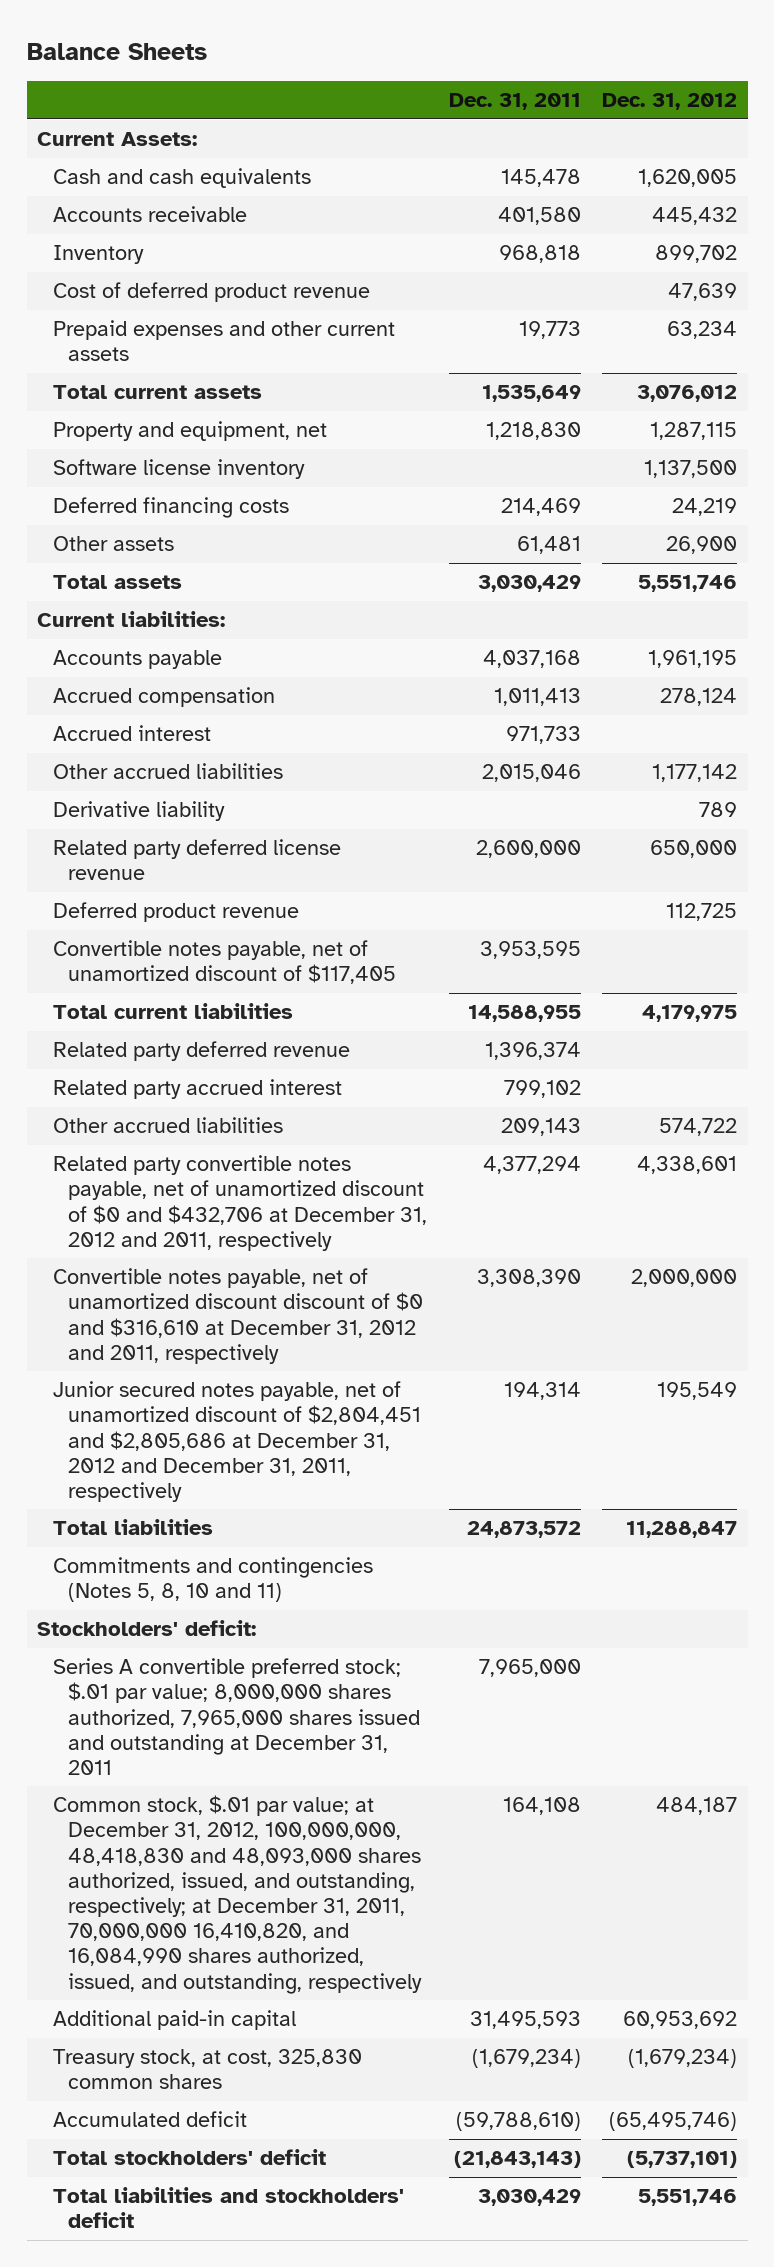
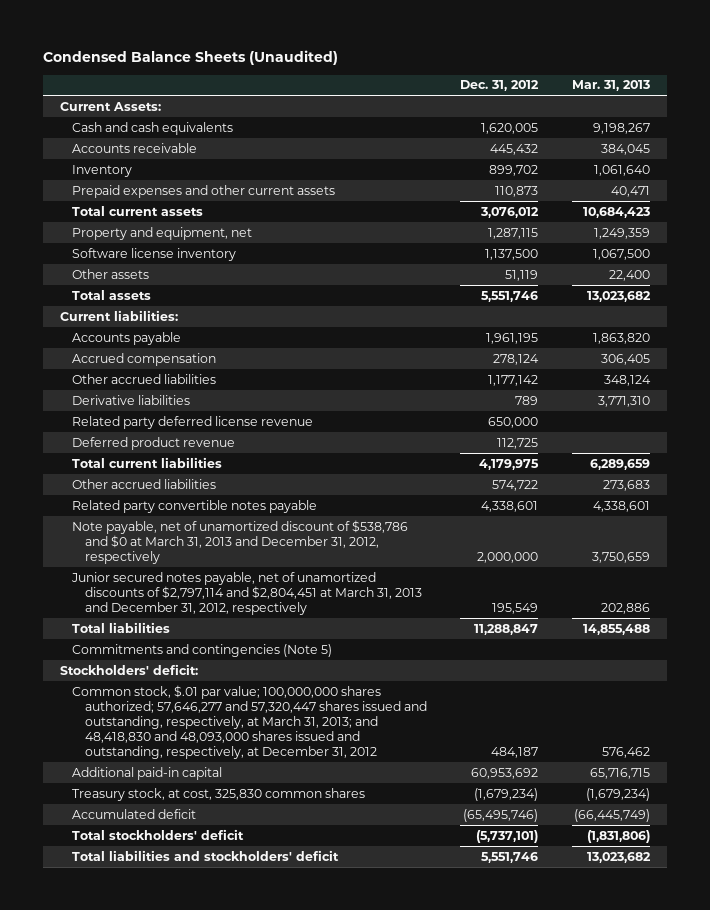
[26,42,207,60] Balance Sheets -> [43,50,339,66] Condensed Balance Sheets (Unaudited)
[448,93,581,111] Dec. 31, 2011 -> none
none -> [572,80,651,92] Mar. 31, 2013
[52,282,370,303] Cost of deferred product revenue -> none
[667,321,738,340] 63,234 -> [495,185,539,197] 110,873
[52,497,289,519] Deferred financing costs -> none
[666,536,738,555] 26,900 -> [505,269,539,281] 51,119
[52,725,211,742] Accrued interest -> none
[52,801,225,822] Derivative liability -> [72,394,191,405] Derivative liabilities
[52,940,397,985] Convertible notes payable, net of unamortized discount of $117,405 -> none
[52,1041,350,1062] Related party deferred revenue -> none
[52,1079,342,1100] Related party accrued interest -> none
[52,1155,428,1251] Related party convertible notes payable, net of unamortized discount of $0 and $432,706 at December 31, 2012 and 2011, respectively -> [72,499,318,513] Related party convertible notes payable
[52,1268,424,1364] Convertible notes payable, net of unamortized discount discount of $0 and $316,610 at December 31, 2012 and 2011, respectively -> [72,519,409,564] Note payable, net of unamortized discount of $538,786 and $0 at March 31, 2013 and December 31, 2012, respectively
[52,1381,422,1502] Junior secured notes payable, net of unamortized discount of $2,804,451 and $2,805,686 at December 31, 2012 and December 31, 2011, respectively -> [71,571,422,615] Junior secured notes payable, net of unamortized discounts of $2,797,114 and $2,804,451 at March 31, 2013 and December 31, 2012, respectively
[52,1557,373,1603] Commitments and contingencies (Notes 5, 8, 10 and 11) -> [72,643,333,657] Commitments and contingencies (Note 5)
[52,1658,421,1775] Series A convertible preferred stock; $.01 par value; 8,000,000 shares authorized, 7,965,000 shares issued and outstanding at December 31, 2011 -> none
[52,1795,423,1994] Common stock, $.01 par value; at December 31, 2012, 100,000,000, 48,418,830 and 48,093,000 shares authorized, issued, and outstanding, respectively; at December 31, 2011, 70,000,000 16,410,820, and 16,084,990 shares authorized, issued, and outstanding, respectively -> [72,684,427,759] Common stock, $.01 par value; 100,000,000 shares authorized; 57,646,277 and 57,320,447 shares issued and outstanding, respectively, at March 31, 2013; and 48,418,830 and 48,093,000 shares issued and outstanding, respectively, at December 31, 2012

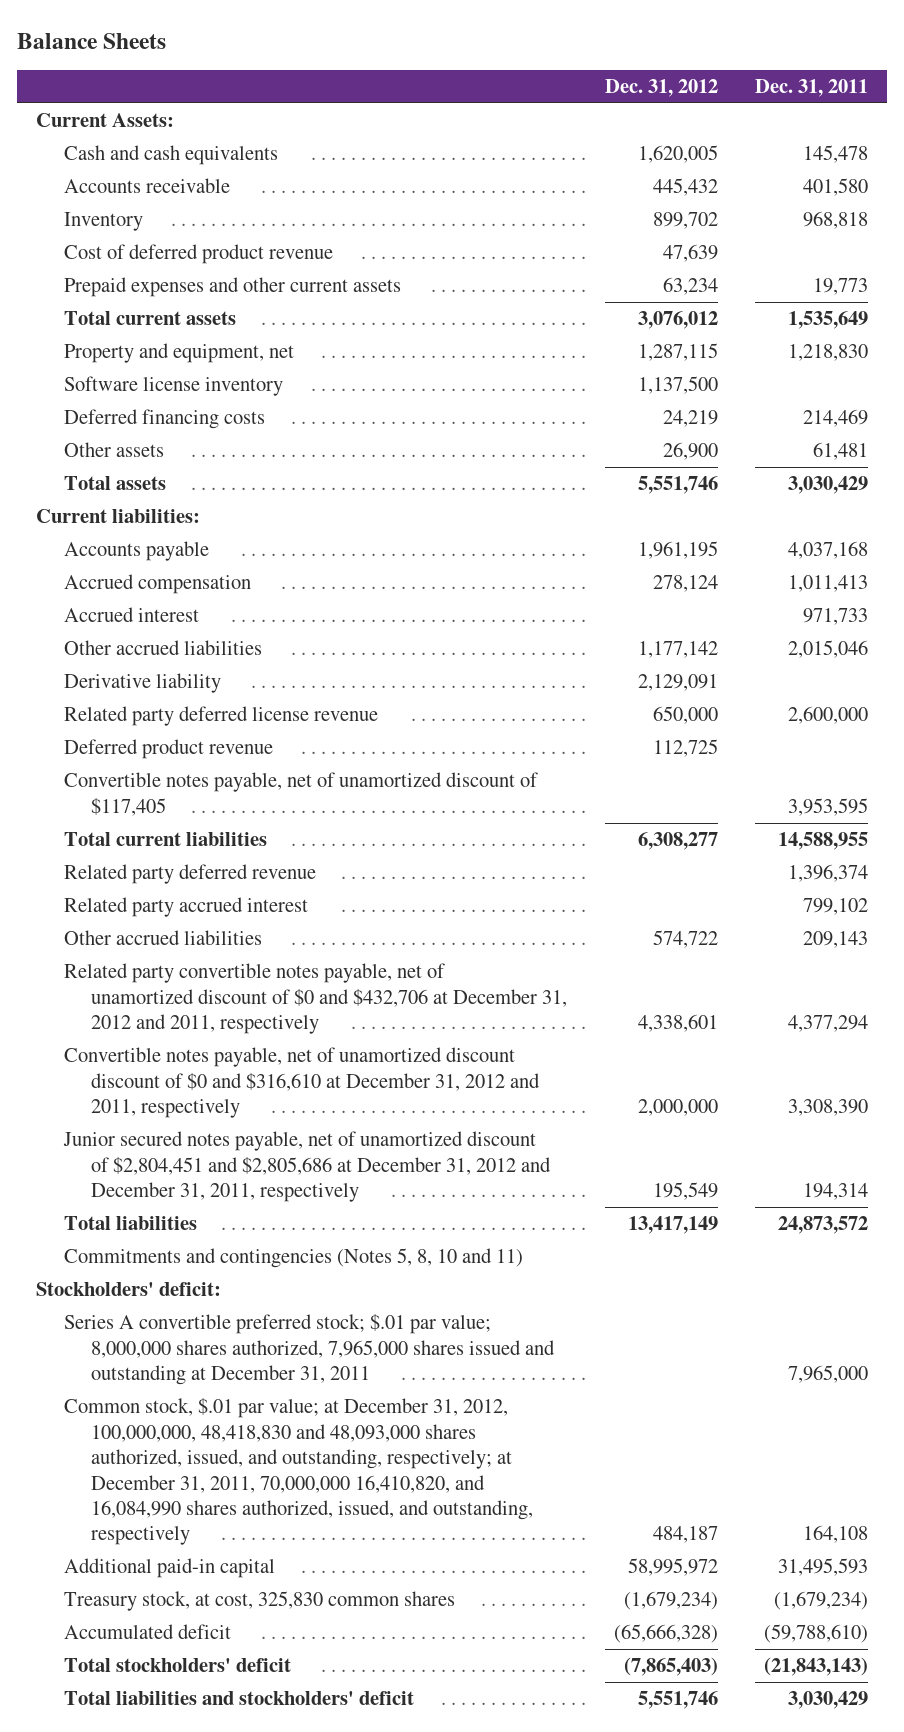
[43,50,339,66] Condensed Balance Sheets (Unaudited) -> [17,33,167,50] Balance Sheets
[572,80,651,92] Mar. 31, 2013 -> none
none -> [755,79,869,98] Dec. 31, 2011
none -> [63,244,333,265] Cost of deferred product revenue
[495,185,539,197] 110,873 -> [662,277,718,296] 63,234
none -> [63,409,265,430] Deferred financing costs
[505,269,539,281] 51,119 -> [662,442,718,461] 26,900
none -> [63,607,199,623] Accrued interest
[72,394,191,405] Derivative liabilities -> [63,673,221,694] Derivative liability
[515,395,539,405] 789 -> [637,674,718,692] 2,129,091
none -> [63,772,538,816] Convertible notes payable, net of unamortized discount of $117,405
[479,458,540,470] 4,179,975 -> [637,832,718,851] 6,308,277
none -> [63,864,316,885] Related party deferred revenue
none -> [63,897,308,918] Related party accrued interest
[72,499,318,513] Related party convertible notes payable -> [63,963,568,1035] Related party convertible notes payable, net of unamortized discount of $0 and $432,706 at December 31, 2012 and 2011, respectively
[72,519,409,564] Note payable, net of unamortized discount of $538,786 and $0 at March 31, 2013 and December 31, 2012, respectively -> [63,1047,541,1119] Convertible notes payable, net of unamortized discount discount of $0 and $316,610 at December 31, 2012 and 2011, respectively
[71,571,422,615] Junior secured notes payable, net of unamortized discounts of $2,797,114 and $2,804,451 at March 31, 2013 and December 31, 2012, respectively -> [62,1131,552,1203] Junior secured notes payable, net of unamortized discount of $2,804,451 and $2,805,686 at December 31, 2012 and December 31, 2011, respectively
[474,623,539,635] 11,288,847 -> [627,1216,718,1235] 13,417,149
[72,643,333,657] Commitments and contingencies (Note 5) -> [63,1248,523,1269] Commitments and contingencies (Notes 5, 8, 10 and 11)
none -> [63,1314,556,1386] Series A convertible preferred stock; $.01 par value; 8,000,000 shares authorized, 7,965,000 shares issued and outstanding at December 31, 2011
[72,684,427,759] Common stock, $.01 par value; 100,000,000 shares authorized; 57,646,277 and 57,320,447 shares issued and outstanding, respectively, at March 31, 2013; and 48,418,830 and 48,093,000 shares issued and outstanding, respectively, at December 31, 2012 -> [63,1398,534,1546] Common stock, $.01 par value; at December 31, 2012, 100,000,000, 48,418,830 and 48,093,000 shares authorized, issued, and outstanding, respectively; at December 31, 2011, 70,000,000 16,410,820, and 16,084,990 shares authorized, issued, and outstanding, respectively
[471,767,539,779] 60,953,692 -> [627,1558,718,1577] 58,995,972
[463,808,539,822] (65,495,746) -> [613,1624,718,1644] (65,666,328)
[476,829,539,843] (5,737,101) -> [623,1657,718,1677] (7,865,403)

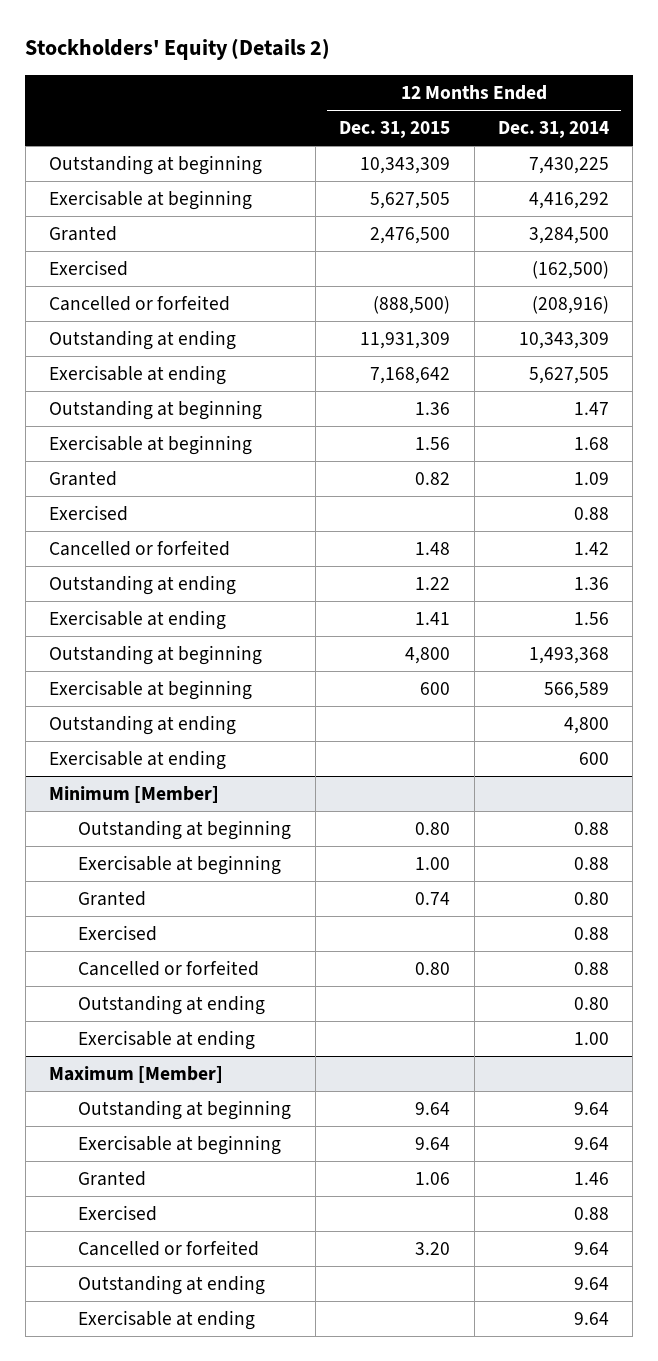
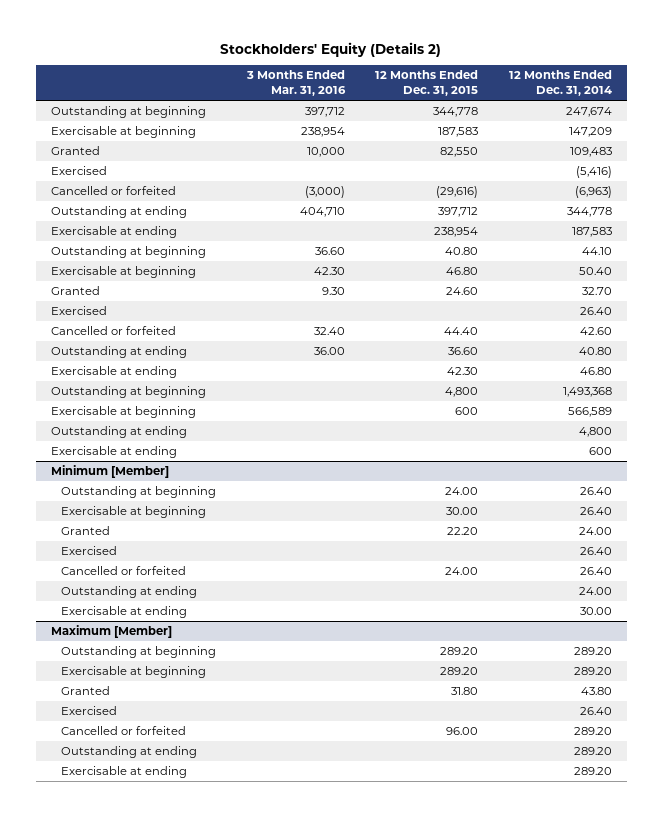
none -> [245,70,346,97] 3 Months Ended Mar. 31, 2016
[360,157,451,175] 10,343,309 -> [433,106,479,117] 344,778
[529,157,610,175] 7,430,225 -> [565,106,612,117] 247,674
[370,192,451,210] 5,627,505 -> [438,126,479,137] 187,583
[529,192,610,210] 4,416,292 -> [568,126,612,137] 147,209
[370,227,451,245] 2,476,500 -> [440,146,479,157] 82,550
[529,227,610,245] 3,284,500 -> [569,146,612,157] 109,483
[532,261,610,280] (162,500) -> [575,165,612,178] (5,416)
[373,296,451,315] (888,500) -> [436,185,479,198] (29,616)
[532,296,610,315] (208,916) -> [574,185,612,198] (6,963)
[360,332,451,350] 11,931,309 -> [438,206,479,217] 397,712
[519,332,610,350] 10,343,309 -> [566,206,612,217] 344,778
[370,367,451,385] 7,168,642 -> [434,226,479,237] 238,954
[529,367,610,385] 5,627,505 -> [571,226,612,237] 187,583
[415,402,451,416] 1.36 -> [445,246,479,255] 40.80
[574,402,610,416] 1.47 -> [581,246,612,255] 44.10
[415,437,451,451] 1.56 -> [446,266,479,275] 46.80
[574,437,610,451] 1.68 -> [578,266,612,275] 50.40
[415,472,451,486] 0.82 -> [446,286,479,295] 24.60
[574,472,610,486] 1.09 -> [581,286,612,295] 32.70
[574,507,610,521] 0.88 -> [579,306,612,315] 26.40
[415,542,451,556] 1.48 -> [444,326,479,335] 44.40
[574,542,610,556] 1.42 -> [579,326,612,335] 42.60
[415,577,451,591] 1.22 -> [448,346,479,355] 36.60
[574,577,610,591] 1.36 -> [578,346,612,355] 40.80
[415,612,451,626] 1.41 -> [447,366,479,375] 42.30
[574,612,610,626] 1.56 -> [579,366,612,375] 46.80
[415,822,451,836] 0.80 -> [445,486,479,495] 24.00
[574,822,610,836] 0.88 -> [579,486,612,495] 26.40
[415,857,451,871] 1.00 -> [446,506,479,515] 30.00
[574,857,610,871] 0.88 -> [579,506,612,515] 26.40
[415,892,451,906] 0.74 -> [447,526,479,535] 22.20
[574,892,610,906] 0.80 -> [578,526,612,535] 24.00
[574,927,610,941] 0.88 -> [579,546,612,555] 26.40
[415,962,451,976] 0.80 -> [445,566,479,575] 24.00
[574,962,610,976] 0.88 -> [579,566,612,575] 26.40
[574,997,610,1011] 0.80 -> [578,586,612,595] 24.00
[574,1032,610,1046] 1.00 -> [579,606,612,615] 30.00
[415,1102,451,1116] 9.64 -> [440,646,479,655] 289.20
[574,1102,610,1116] 9.64 -> [573,646,612,655] 289.20
[415,1137,451,1151] 9.64 -> [440,666,479,675] 289.20
[574,1137,610,1151] 9.64 -> [573,666,612,675] 289.20
[415,1172,451,1186] 1.06 -> [451,686,479,695] 31.80
[574,1172,610,1186] 1.46 -> [580,686,612,695] 43.80
[574,1207,610,1221] 0.88 -> [579,706,612,715] 26.40
[415,1242,451,1256] 3.20 -> [446,726,479,735] 96.00
[574,1242,610,1256] 9.64 -> [573,726,612,735] 289.20
[574,1277,610,1291] 9.64 -> [573,746,612,755] 289.20
[574,1312,610,1326] 9.64 -> [573,766,612,775] 289.20

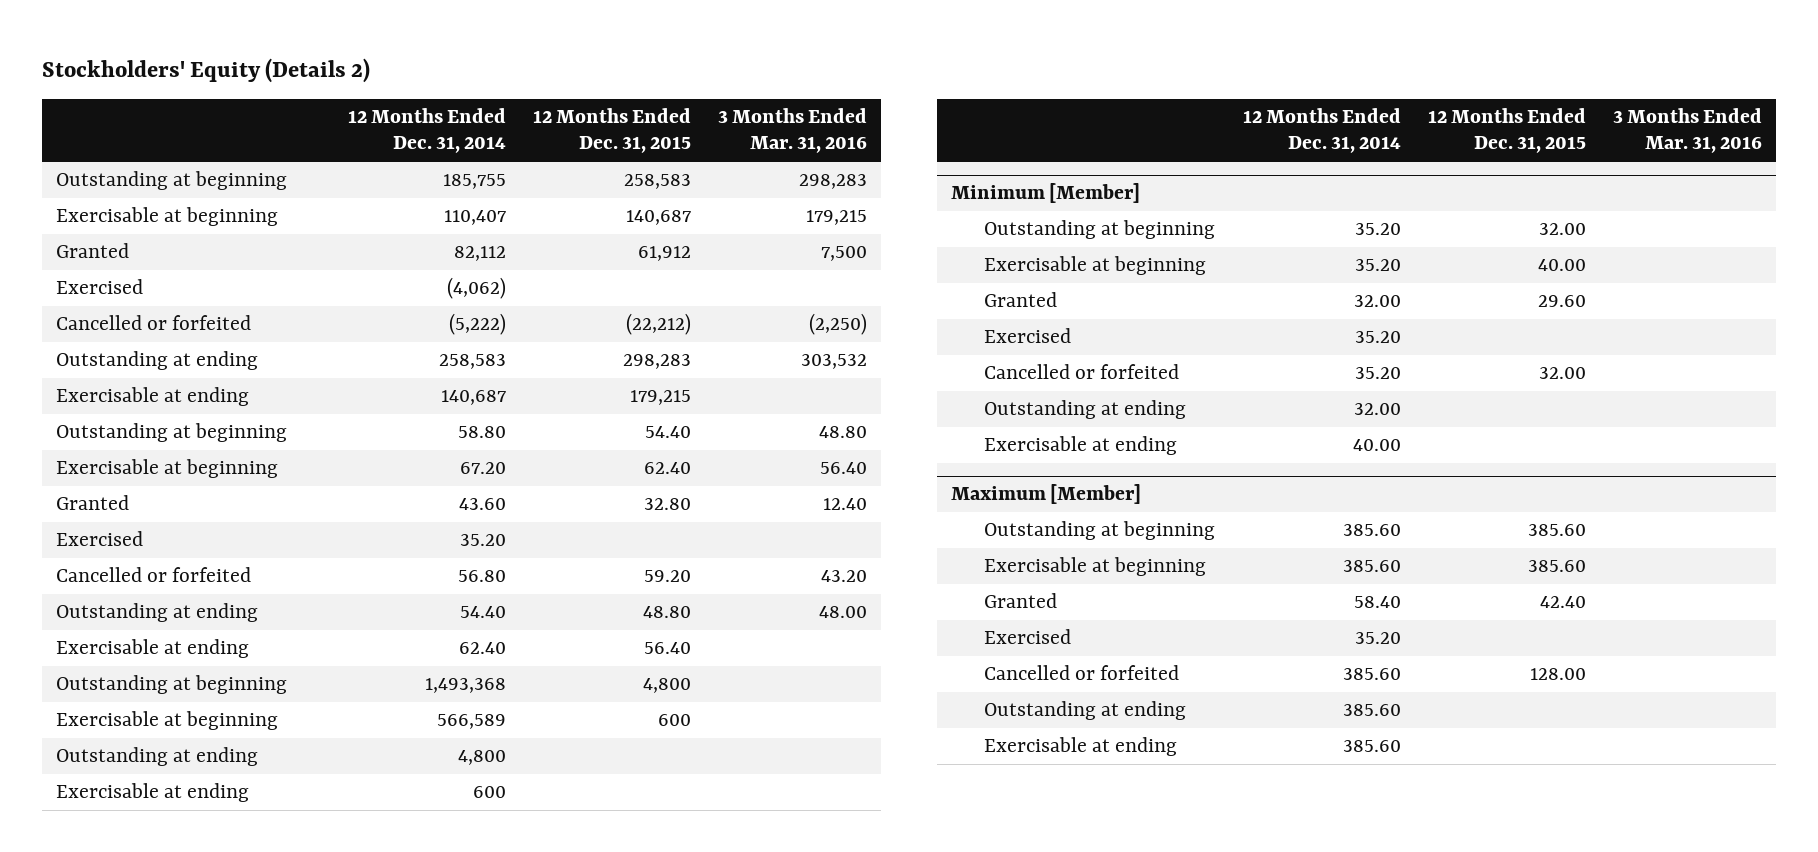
[304,106,345,117] 397,712 -> [799,174,868,190] 298,283
[433,106,479,117] 344,778 -> [624,174,692,190] 258,583
[565,106,612,117] 247,674 -> [442,174,506,190] 185,755
[300,126,345,137] 238,954 -> [806,210,868,226] 179,215
[438,126,479,137] 187,583 -> [626,210,692,226] 140,687
[568,126,612,137] 147,209 -> [443,210,506,226] 110,407
[306,146,345,157] 10,000 -> [821,246,868,262] 7,500
[440,146,479,157] 82,550 -> [638,246,692,262] 61,912
[569,146,612,157] 109,483 -> [453,246,506,262] 82,112
[575,165,612,178] (5,416) -> [446,277,506,300] (4,062)
[304,185,345,198] (3,000) -> [809,313,868,336] (2,250)
[436,185,479,198] (29,616) -> [626,313,692,336] (22,212)
[574,185,612,198] (6,963) -> [448,313,506,336] (5,222)
[299,206,345,217] 404,710 -> [801,354,868,370] 303,532
[438,206,479,217] 397,712 -> [623,354,692,370] 298,283
[566,206,612,217] 344,778 -> [438,354,506,370] 258,583
[434,226,479,237] 238,954 -> [630,390,692,406] 179,215
[571,226,612,237] 187,583 -> [440,390,506,406] 140,687
[314,246,345,255] 36.60 -> [819,426,868,439] 48.80
[445,246,479,255] 40.80 -> [645,426,692,439] 54.40
[581,246,612,255] 44.10 -> [457,426,506,439] 58.80
[313,266,345,275] 42.30 -> [820,462,868,475] 56.40
[446,266,479,275] 46.80 -> [644,462,692,475] 62.40
[578,266,612,275] 50.40 -> [459,462,506,475] 67.20
[321,286,345,295] 9.30 -> [823,498,868,511] 12.40
[446,286,479,295] 24.60 -> [644,498,692,511] 32.80
[581,286,612,295] 32.70 -> [458,498,506,511] 43.60
[579,306,612,315] 26.40 -> [459,534,506,547] 35.20
[313,326,345,335] 32.40 -> [821,570,868,583] 43.20
[444,326,479,335] 44.40 -> [644,570,692,583] 59.20
[579,326,612,335] 42.60 -> [457,570,506,583] 56.80
[313,346,345,355] 36.00 -> [819,606,868,619] 48.00
[448,346,479,355] 36.60 -> [643,606,692,619] 48.80
[578,346,612,355] 40.80 -> [459,606,506,619] 54.40
[447,366,479,375] 42.30 -> [644,642,692,655] 56.40
[579,366,612,375] 46.80 -> [458,642,506,655] 62.40
[445,486,479,495] 24.00 -> [1538,223,1586,236] 32.00
[579,486,612,495] 26.40 -> [1354,223,1401,236] 35.20
[446,506,479,515] 30.00 -> [1537,259,1586,272] 40.00
[579,506,612,515] 26.40 -> [1354,259,1401,272] 35.20
[447,526,479,535] 22.20 -> [1537,295,1586,308] 29.60
[578,526,612,535] 24.00 -> [1353,295,1401,308] 32.00
[579,546,612,555] 26.40 -> [1354,331,1401,344] 35.20
[445,566,479,575] 24.00 -> [1538,367,1586,380] 32.00
[579,566,612,575] 26.40 -> [1354,367,1401,380] 35.20
[578,586,612,595] 24.00 -> [1353,403,1401,416] 32.00
[579,606,612,615] 30.00 -> [1352,439,1401,452] 40.00
[440,646,479,655] 289.20 -> [1527,524,1586,537] 385.60
[573,646,612,655] 289.20 -> [1342,524,1401,537] 385.60
[440,666,479,675] 289.20 -> [1527,560,1586,573] 385.60
[573,666,612,675] 289.20 -> [1342,560,1401,573] 385.60
[451,686,479,695] 31.80 -> [1539,596,1586,609] 42.40
[580,686,612,695] 43.80 -> [1353,596,1401,609] 58.40
[579,706,612,715] 26.40 -> [1354,632,1401,645] 35.20
[446,726,479,735] 96.00 -> [1529,668,1586,681] 128.00
[573,726,612,735] 289.20 -> [1342,668,1401,681] 385.60
[573,746,612,755] 289.20 -> [1342,704,1401,717] 385.60
[573,766,612,775] 289.20 -> [1342,740,1401,753] 385.60

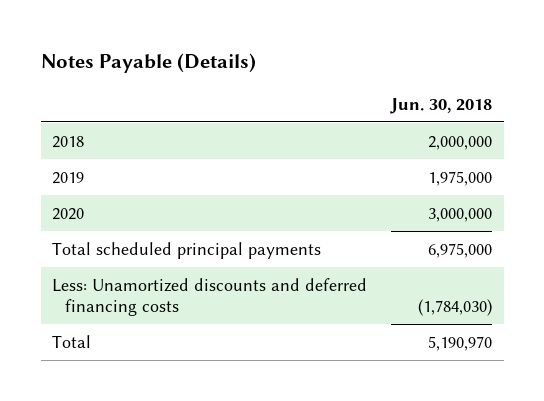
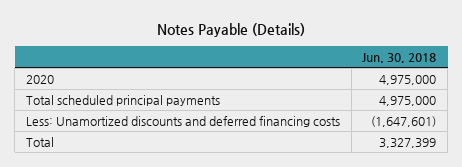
[52,135,85,148] 2018 -> none
[52,171,85,184] 2019 -> none
[427,207,492,222] 3,000,000 -> [379,74,437,85] 4,975,000
[427,242,492,258] 6,975,000 -> [379,95,437,106] 4,975,000
[417,299,492,317] (1,784,030) -> [371,115,437,127] (1,647,601)
[427,335,492,351] 5,190,970 -> [379,137,437,148] 3,327,399

